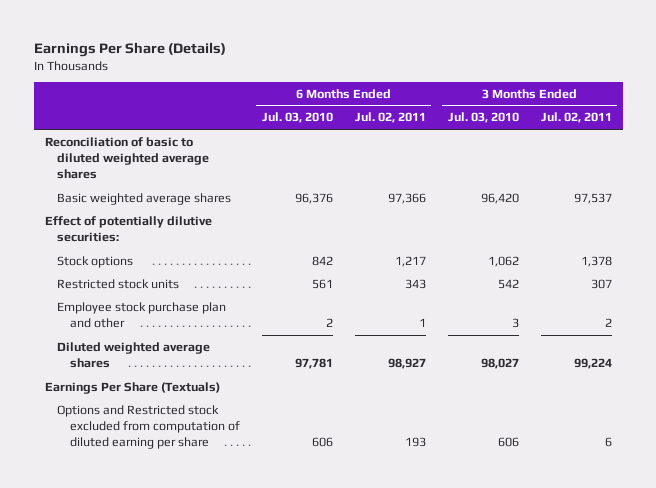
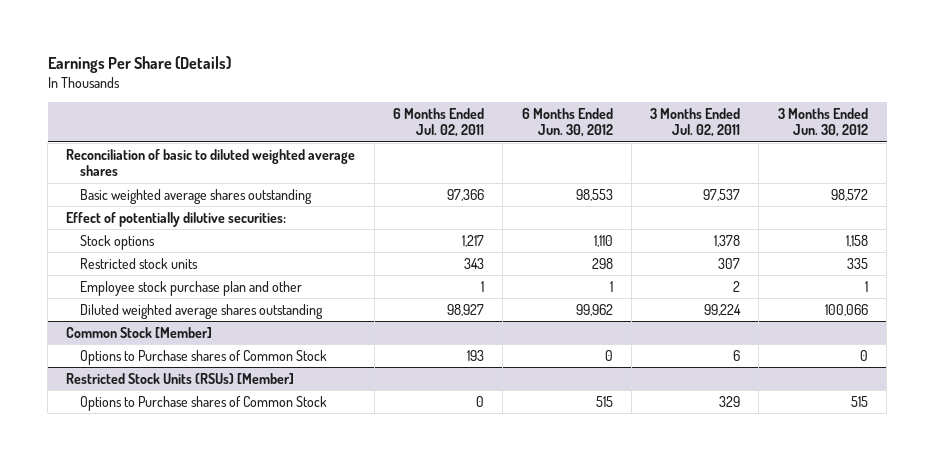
[261,112,333,124] Jul. 03, 2010 -> none
[447,112,519,124] Jul. 03, 2010 -> none
none -> [521,107,613,138] 6 Months Ended Jun. 30, 2012
none -> [777,107,868,138] 3 Months Ended Jun. 30, 2012
[57,192,232,205] Basic weighted average shares -> [80,188,313,204] Basic weighted average shares outstanding
[44,381,220,394] Earnings Per Share (Textuals) -> none
[57,341,211,368] Diluted weighted average shares -> [80,303,324,319] Diluted weighted average shares outstanding
none -> [66,326,213,338] Common Stock [Member]
[57,404,240,449] Options and Restricted stock excluded from computation of diluted earning per share -> [80,349,328,365] Options to Purchase shares of Common Stock
none -> [66,372,295,384] Restricted Stock Units (RSUs) [Member]
none -> [80,395,328,411] Options to Purchase shares of Common Stock

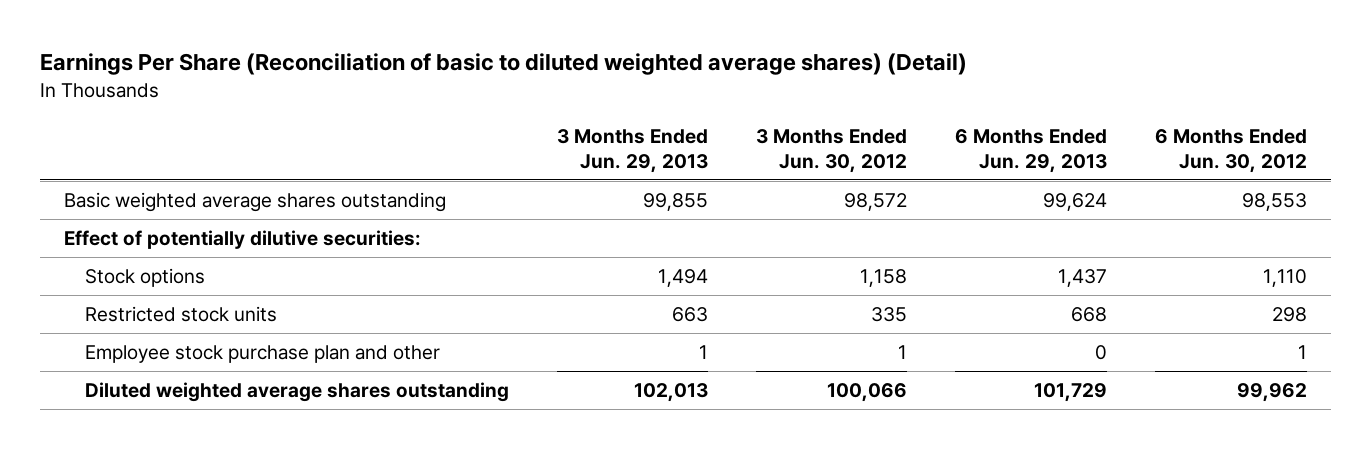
[47,56,231,74] Earnings Per Share (Details) -> [39,53,967,76] Earnings Per Share (Reconciliation of basic to diluted weighted average shares) (Detail)
[392,107,484,138] 6 Months Ended Jul. 02, 2011 -> none
[650,107,741,138] 3 Months Ended Jul. 02, 2011 -> none
none -> [556,128,708,173] 3 Months Ended Jun. 29, 2013
none -> [954,128,1107,173] 6 Months Ended Jun. 29, 2013
[66,148,356,177] Reconciliation of basic to diluted weighted average shares -> none
[66,326,213,338] Common Stock [Member] -> none
[80,349,328,365] Options to Purchase shares of Common Stock -> none
[66,372,295,384] Restricted Stock Units (RSUs) [Member] -> none
[80,395,328,411] Options to Purchase shares of Common Stock -> none

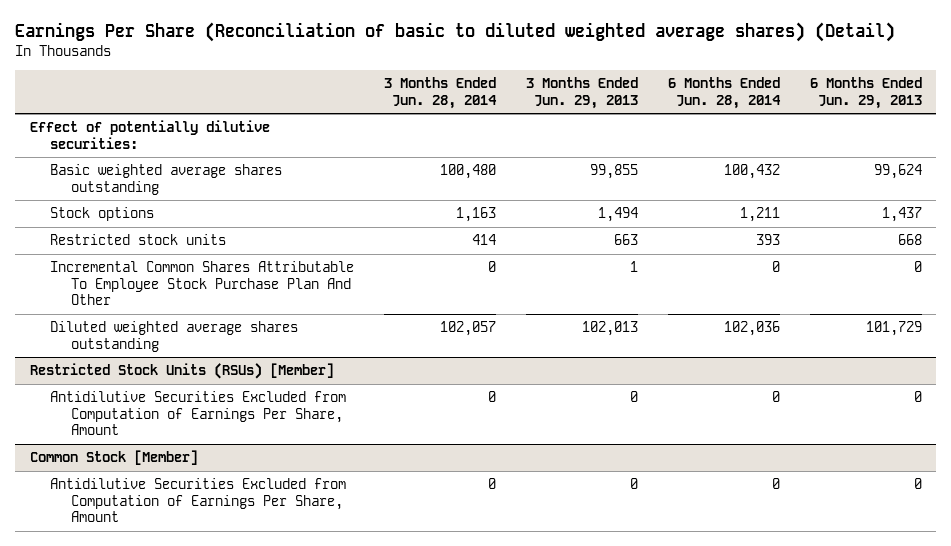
[755,128,907,173] 3 Months Ended Jun. 30, 2012 -> none
[1154,128,1307,173] 6 Months Ended Jun. 30, 2012 -> none
none -> [384,77,498,109] 3 Months Ended Jun. 28, 2014
none -> [667,77,781,109] 6 Months Ended Jun. 28, 2014
[63,192,446,213] Basic weighted average shares outstanding -> [50,164,283,195] Basic weighted average shares outstanding
[84,345,440,364] Employee stock purchase plan and other -> [50,261,355,306] Incremental Common Shares Attributable To Employee Stock Purchase Plan And Other
none -> [29,363,334,380] Restricted Stock Units (RSUs) [Member]
none -> [50,391,347,436] Antidilutive Securities Excluded from Computation of Earnings Per Share, Amount
none -> [29,450,198,466] Common Stock [Member]
none -> [50,478,347,523] Antidilutive Securities Excluded from Computation of Earnings Per Share, Amount

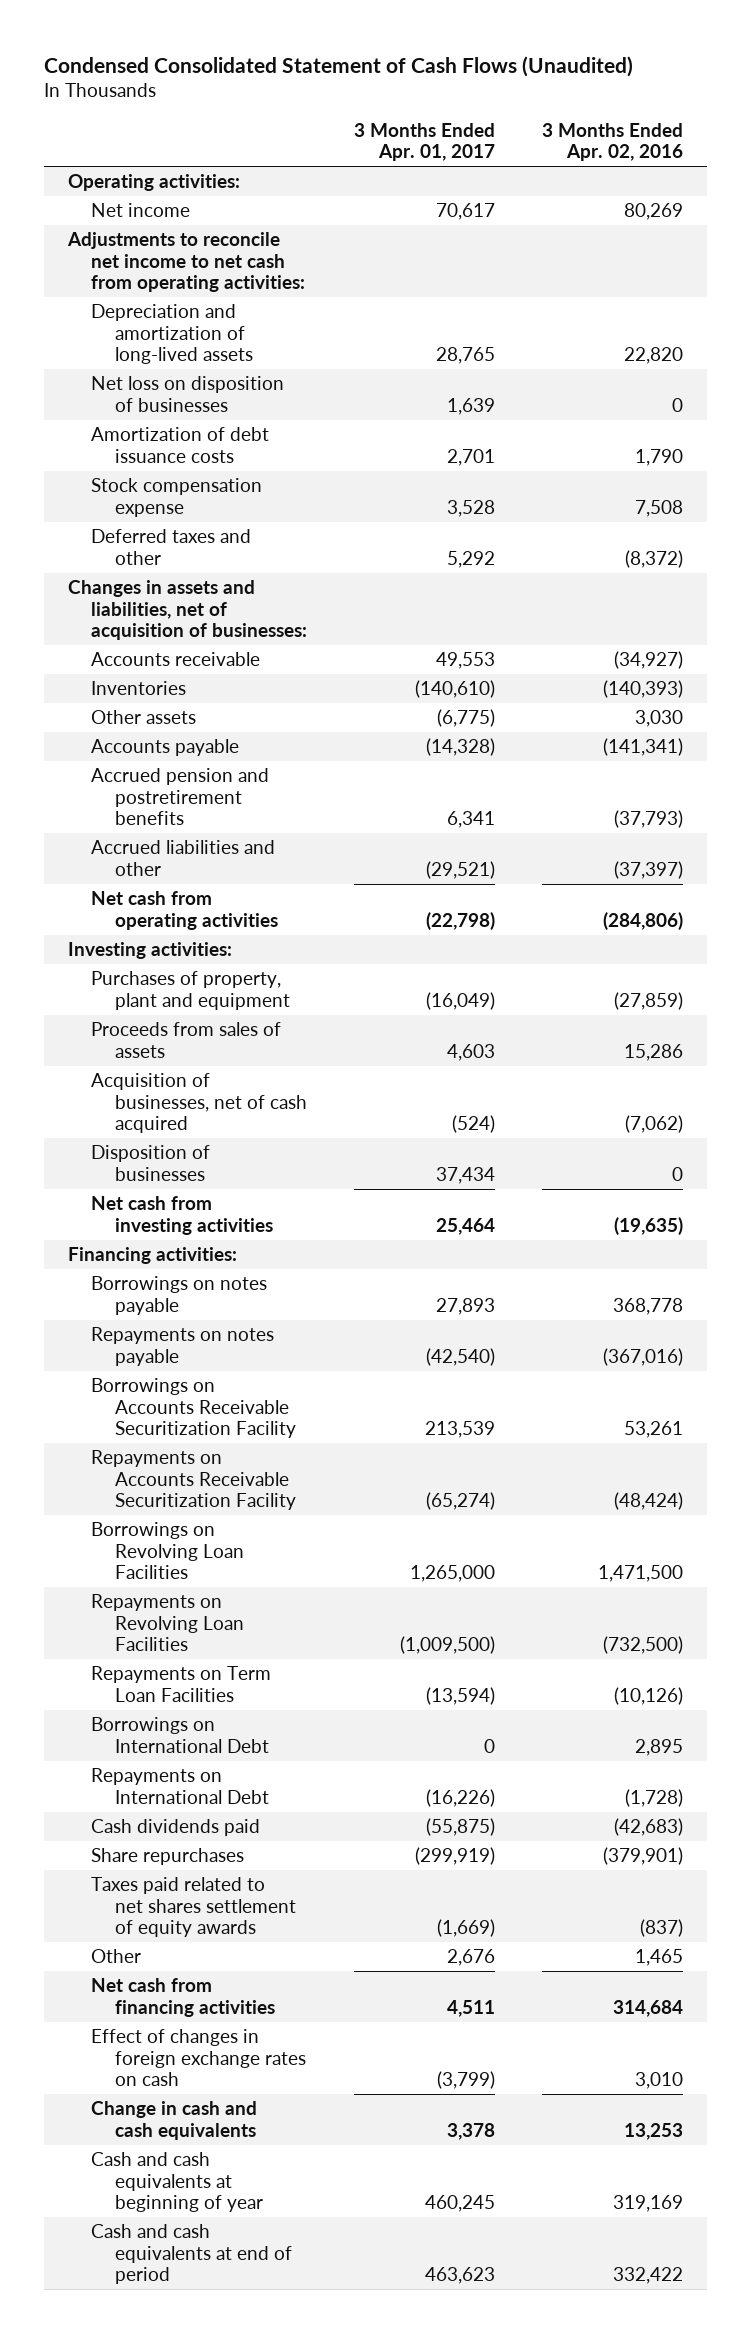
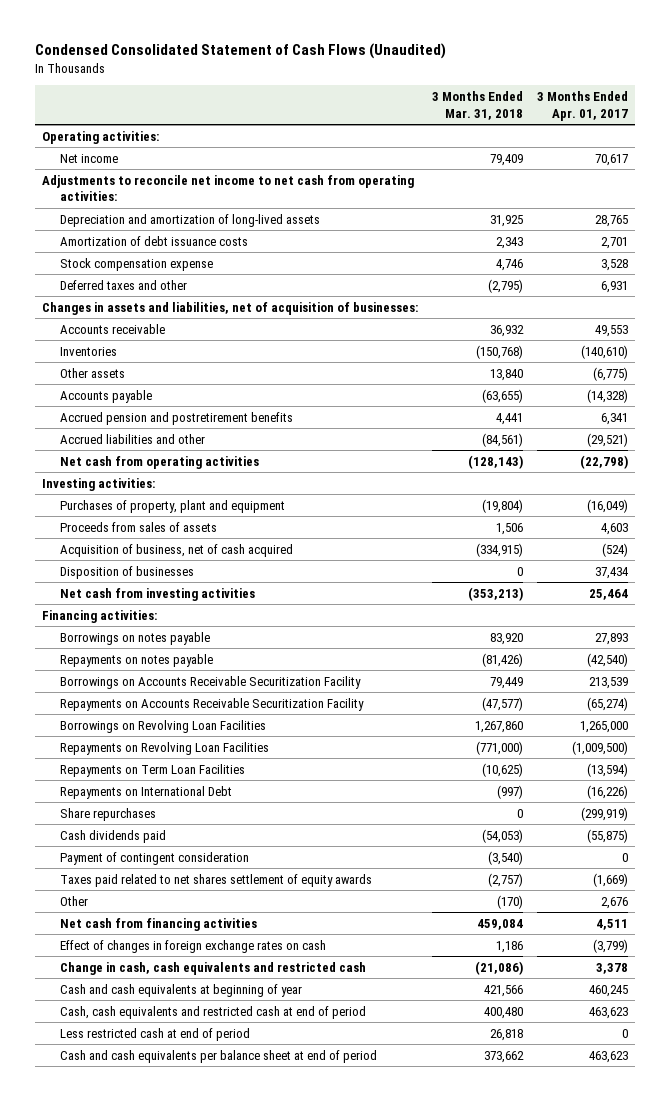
[542,122,684,162] 3 Months Ended Apr. 02, 2016 -> none
none -> [432,91,524,120] 3 Months Ended Mar. 31, 2018
[91,376,285,412] Net loss on disposition of businesses -> none
[447,550,496,568] 5,292 -> [601,280,629,293] 6,931
[91,1073,307,1134] Acquisition of businesses, net of cash acquired -> [59,543,293,557] Acquisition of business, net of cash acquired
[91,1717,269,1753] Borrowings on International Debt -> none
[91,1819,261,1837] Cash dividends paid -> [59,829,166,843] Cash dividends paid
none -> [59,851,249,865] Payment of contingent consideration
[91,2101,258,2140] Change in cash and cash equivalents -> [59,961,366,975] Change in cash, cash equivalents and restricted cash
none -> [59,1005,366,1019] Cash, cash equivalents and restricted cash at end of period
none -> [59,1027,250,1041] Less restricted cash at end of period
[91,2224,292,2285] Cash and cash equivalents at end of period -> [59,1049,377,1063] Cash and cash equivalents per balance sheet at end of period

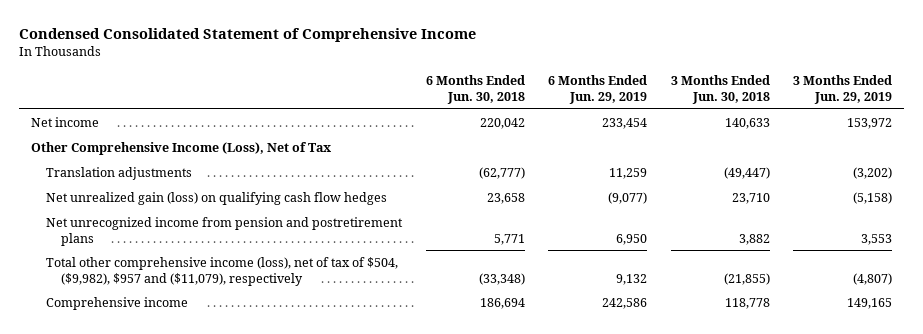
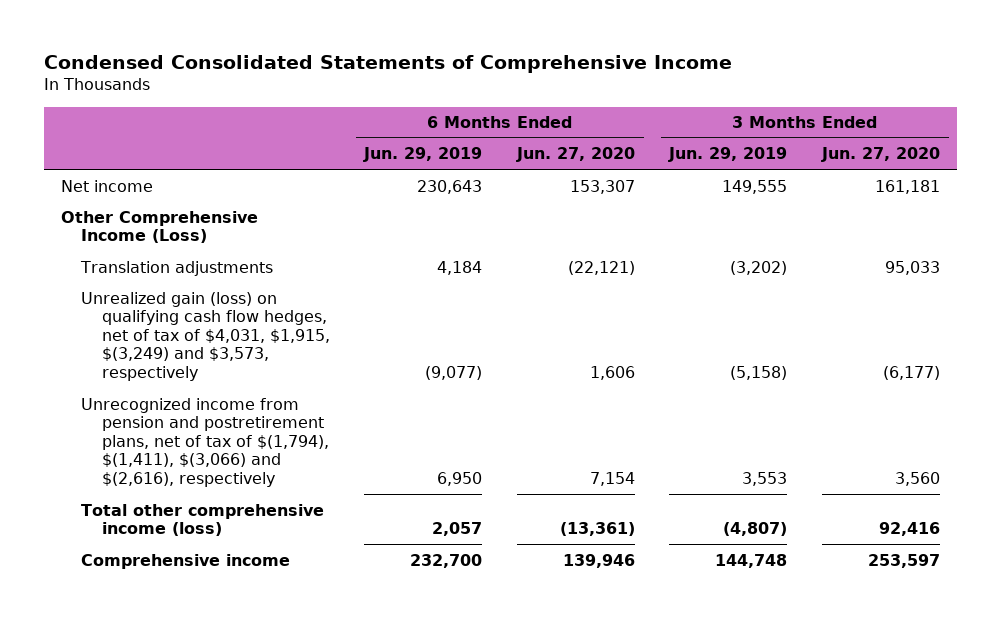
[19,27,477,42] Condensed Consolidated Statement of Comprehensive Income -> [43,54,732,73] Condensed Consolidated Statements of Comprehensive Income
[425,75,525,105] 6 Months Ended Jun. 30, 2018 -> none
[670,75,770,105] 3 Months Ended Jun. 30, 2018 -> none
none -> [515,147,635,163] Jun. 27, 2020
none -> [821,147,941,163] Jun. 27, 2020
[602,117,648,129] 233,454 -> [417,179,483,194] 230,643
[846,117,892,129] 153,972 -> [722,179,788,194] 149,555
[31,141,332,155] Other Comprehensive Income (Loss), Net of Tax -> [61,210,259,244] Other Comprehensive Income (Loss)
[609,167,648,179] 11,259 -> [437,260,483,275] 4,184
[46,191,388,205] Net unrealized gain (loss) on qualifying cash flow hedges -> [81,291,330,382] Unrealized gain (loss) on qualifying cash flow hedges, net of tax of $4,031, $1,915, $(3,249) and $3,573, respectively
[46,216,404,246] Net unrecognized income from pension and postretirement plans -> [81,397,329,488] Unrecognized income from pension and postretirement plans, net of tax of $(1,794), $(1,411), $(3,066) and $(2,616), respectively
[46,256,399,286] Total other comprehensive income (loss), net of tax of $504, ($9,982), $957 and ($11,079), respectively -> [81,503,325,537] Total other comprehensive income (loss)
[616,273,648,285] 9,132 -> [432,522,483,537] 2,057
[602,297,648,309] 242,586 -> [410,553,483,568] 232,700
[846,297,892,309] 149,165 -> [715,553,788,568] 144,748

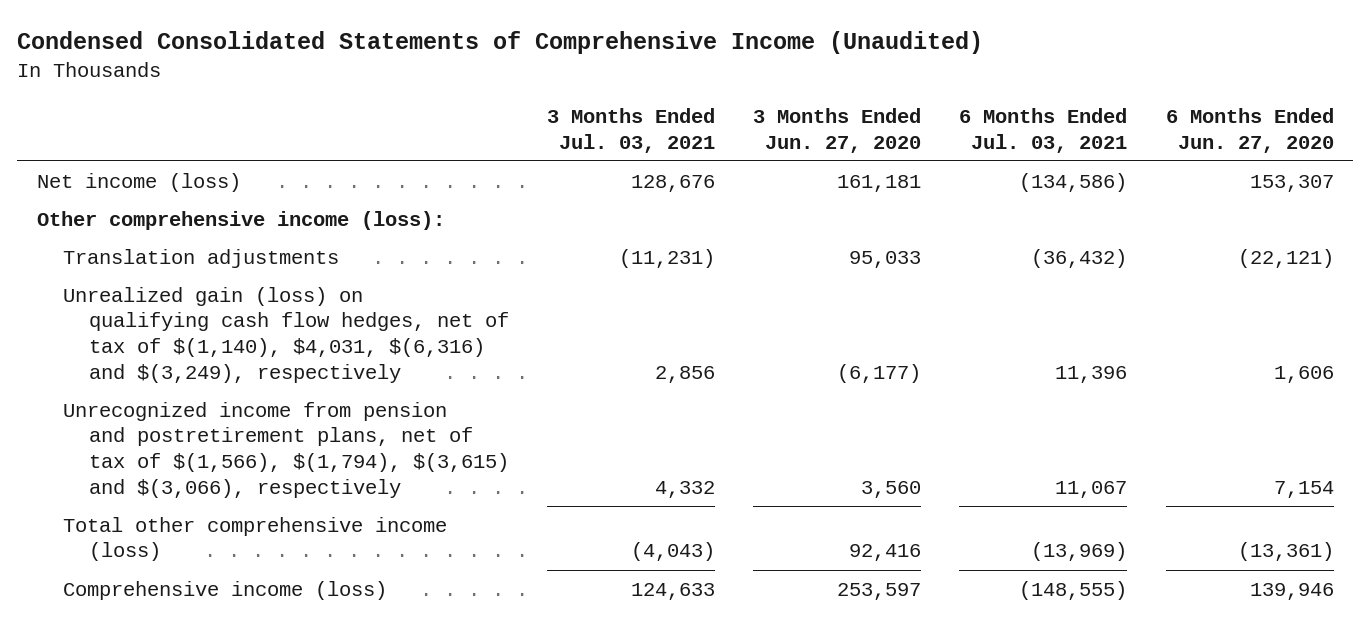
[43,54,732,73] Condensed Consolidated Statements of Comprehensive Income -> [17,31,984,55] Condensed Consolidated Statements of Comprehensive Income (Unaudited)
[363,147,483,163] Jun. 29, 2019 -> none
[668,147,788,163] Jun. 29, 2019 -> none
none -> [547,107,716,153] 3 Months Ended Jul. 03, 2021
none -> [959,107,1128,153] 6 Months Ended Jul. 03, 2021
[61,179,154,192] Net income -> [36,172,241,192] Net income (loss)
[61,210,259,244] Other Comprehensive Income (Loss) -> [36,210,445,230] Other comprehensive income (loss):
[81,291,330,382] Unrealized gain (loss) on qualifying cash flow hedges, net of tax of $4,031, $1,915, $(3,249) and $3,573, respectively -> [62,286,509,383] Unrealized gain (loss) on qualifying cash flow hedges, net of tax of $(1,140), $4,031, $(6,316) and $(3,249), respectively
[81,397,329,488] Unrecognized income from pension and postretirement plans, net of tax of $(1,794), $(1,411), $(3,066) and $(2,616), respectively -> [62,401,509,498] Unrecognized income from pension and postretirement plans, net of tax of $(1,566), $(1,794), $(3,615) and $(3,066), respectively
[81,553,291,569] Comprehensive income -> [62,580,387,600] Comprehensive income (loss)

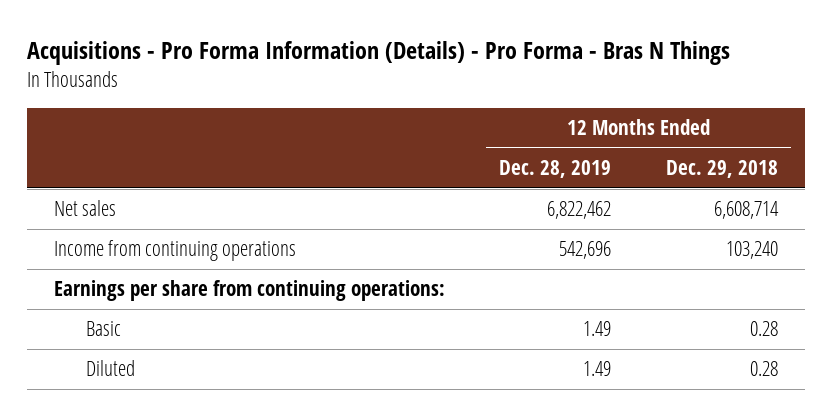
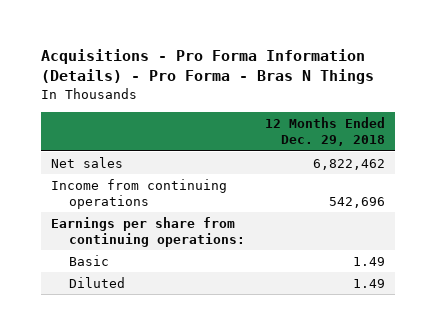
[499,160,612,179] Dec. 28, 2019 -> none
[713,201,779,220] 6,608,714 -> [312,158,385,170] 6,822,462
[725,241,778,260] 103,240 -> [328,197,385,209] 542,696
[749,321,778,337] 0.28 -> [352,256,385,266] 1.49
[749,361,778,377] 0.28 -> [352,278,385,288] 1.49

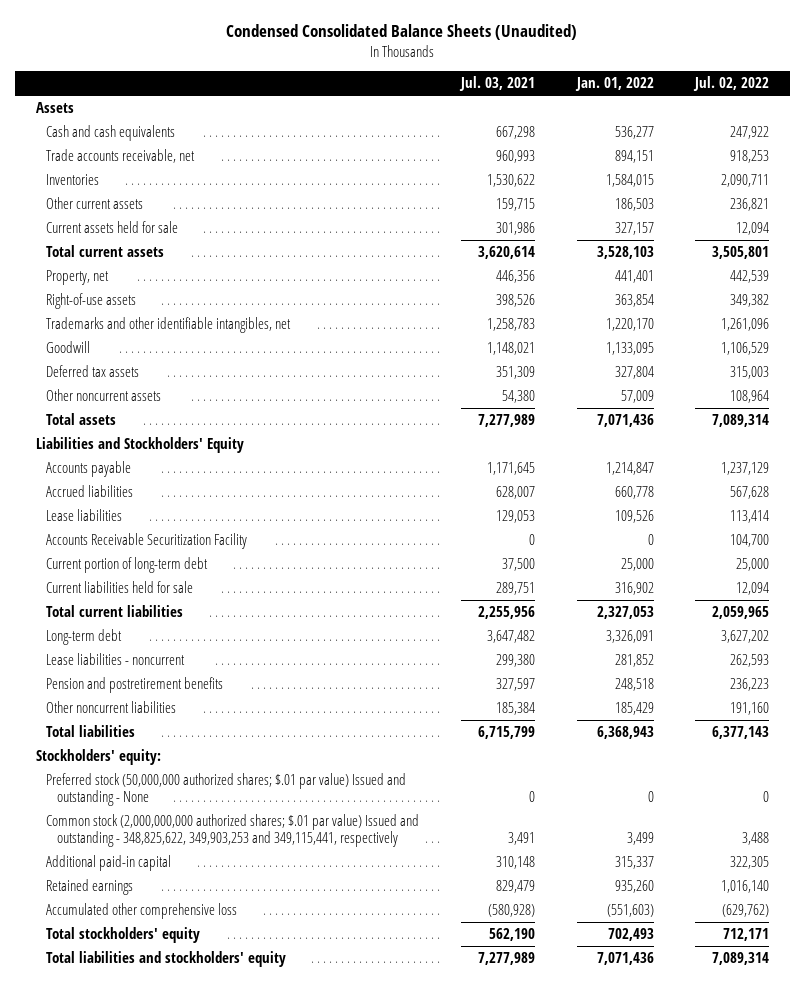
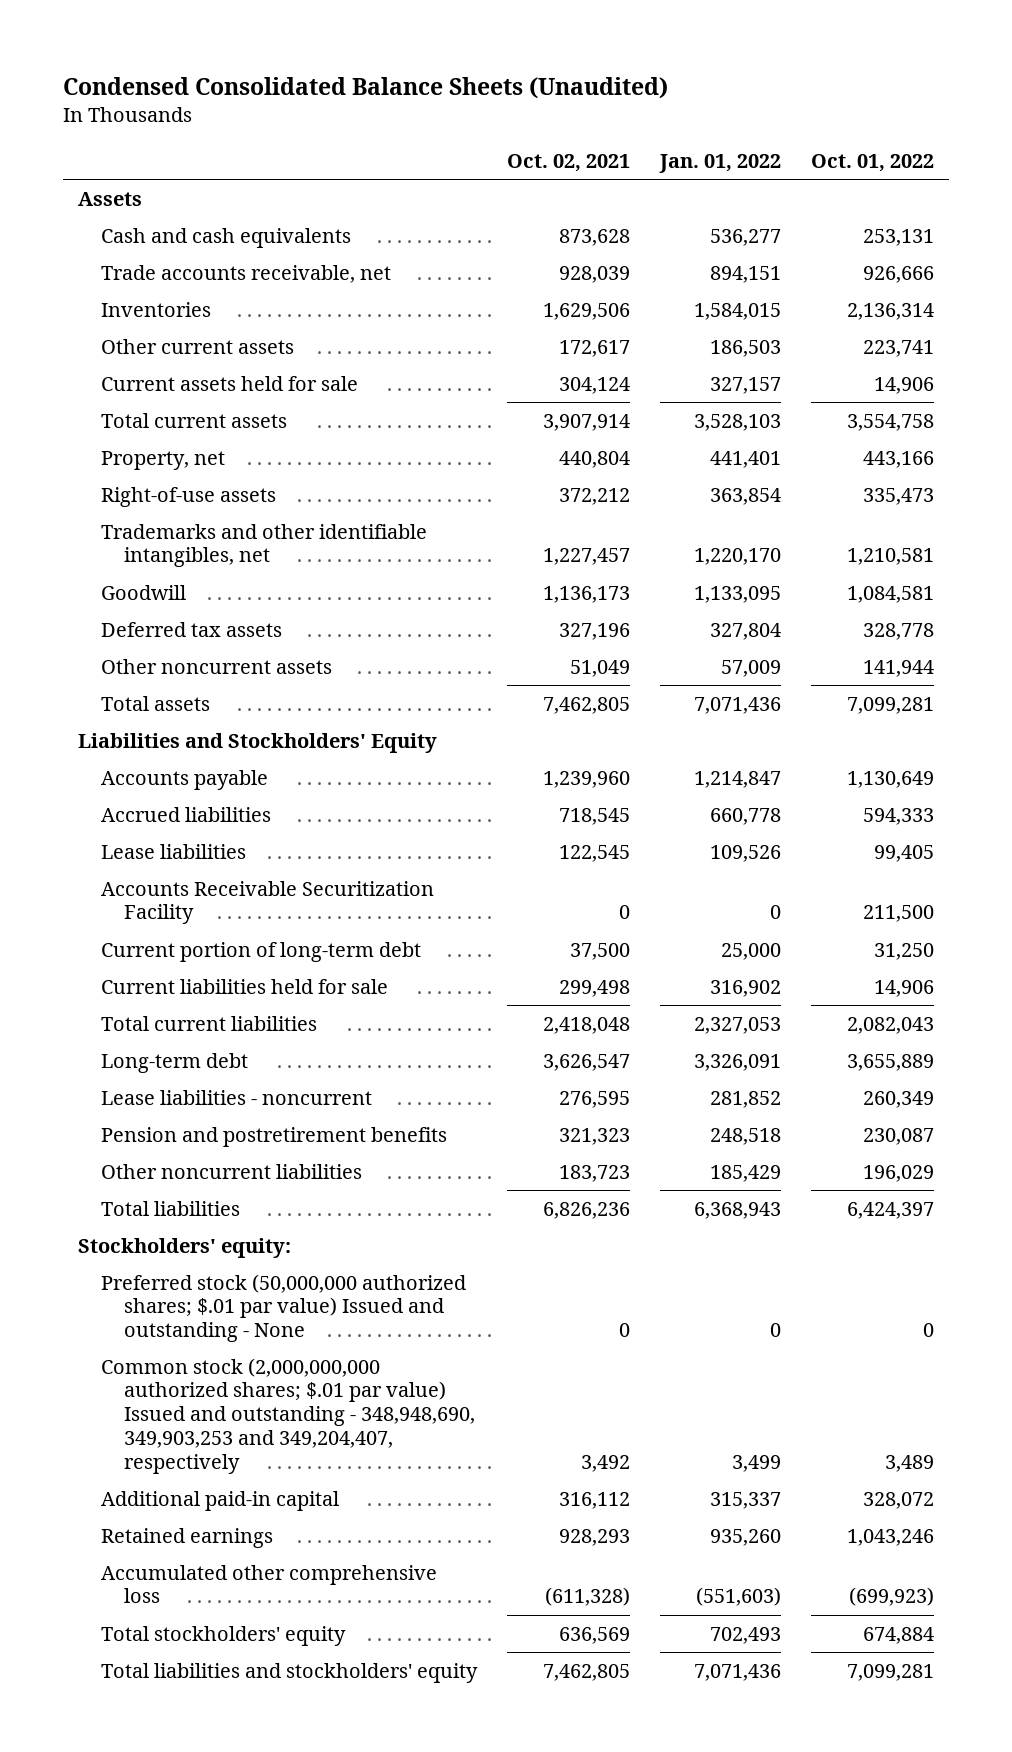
[458,76,535,92] Jul. 03, 2021 -> none
[693,76,770,92] Jul. 02, 2022 -> none
none -> [506,153,630,172] Oct. 02, 2021
none -> [810,153,934,172] Oct. 01, 2022
[46,813,420,847] Common stock (2,000,000,000 authorized shares; $.01 par value) Issued and outstanding - 348,825,622, 349,903,253 and 349,115,441, respectively -> [101,1357,475,1474] Common stock (2,000,000,000 authorized shares; $.01 par value) Issued and outstanding - 348,948,690, 349,903,253 and 349,204,407, respectively

